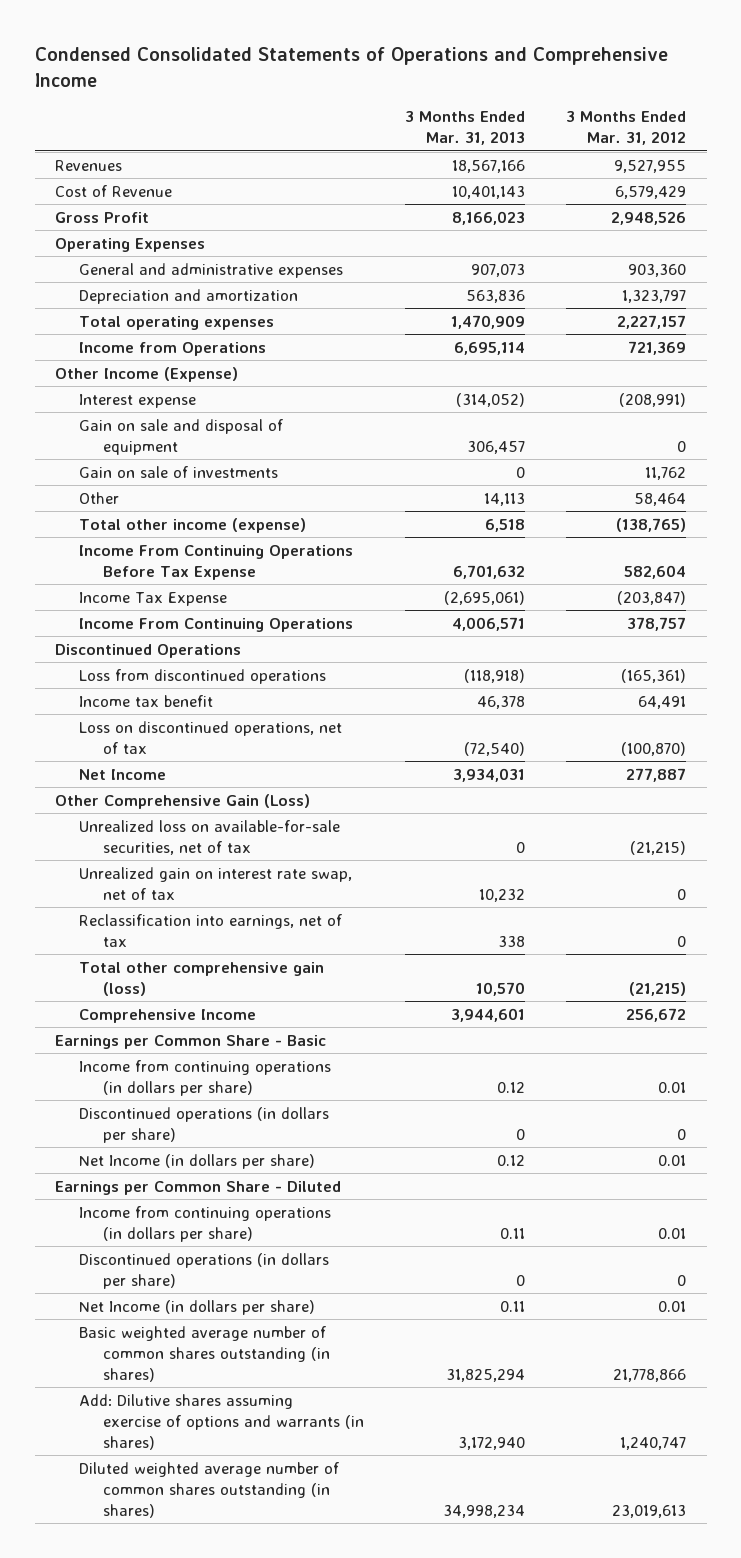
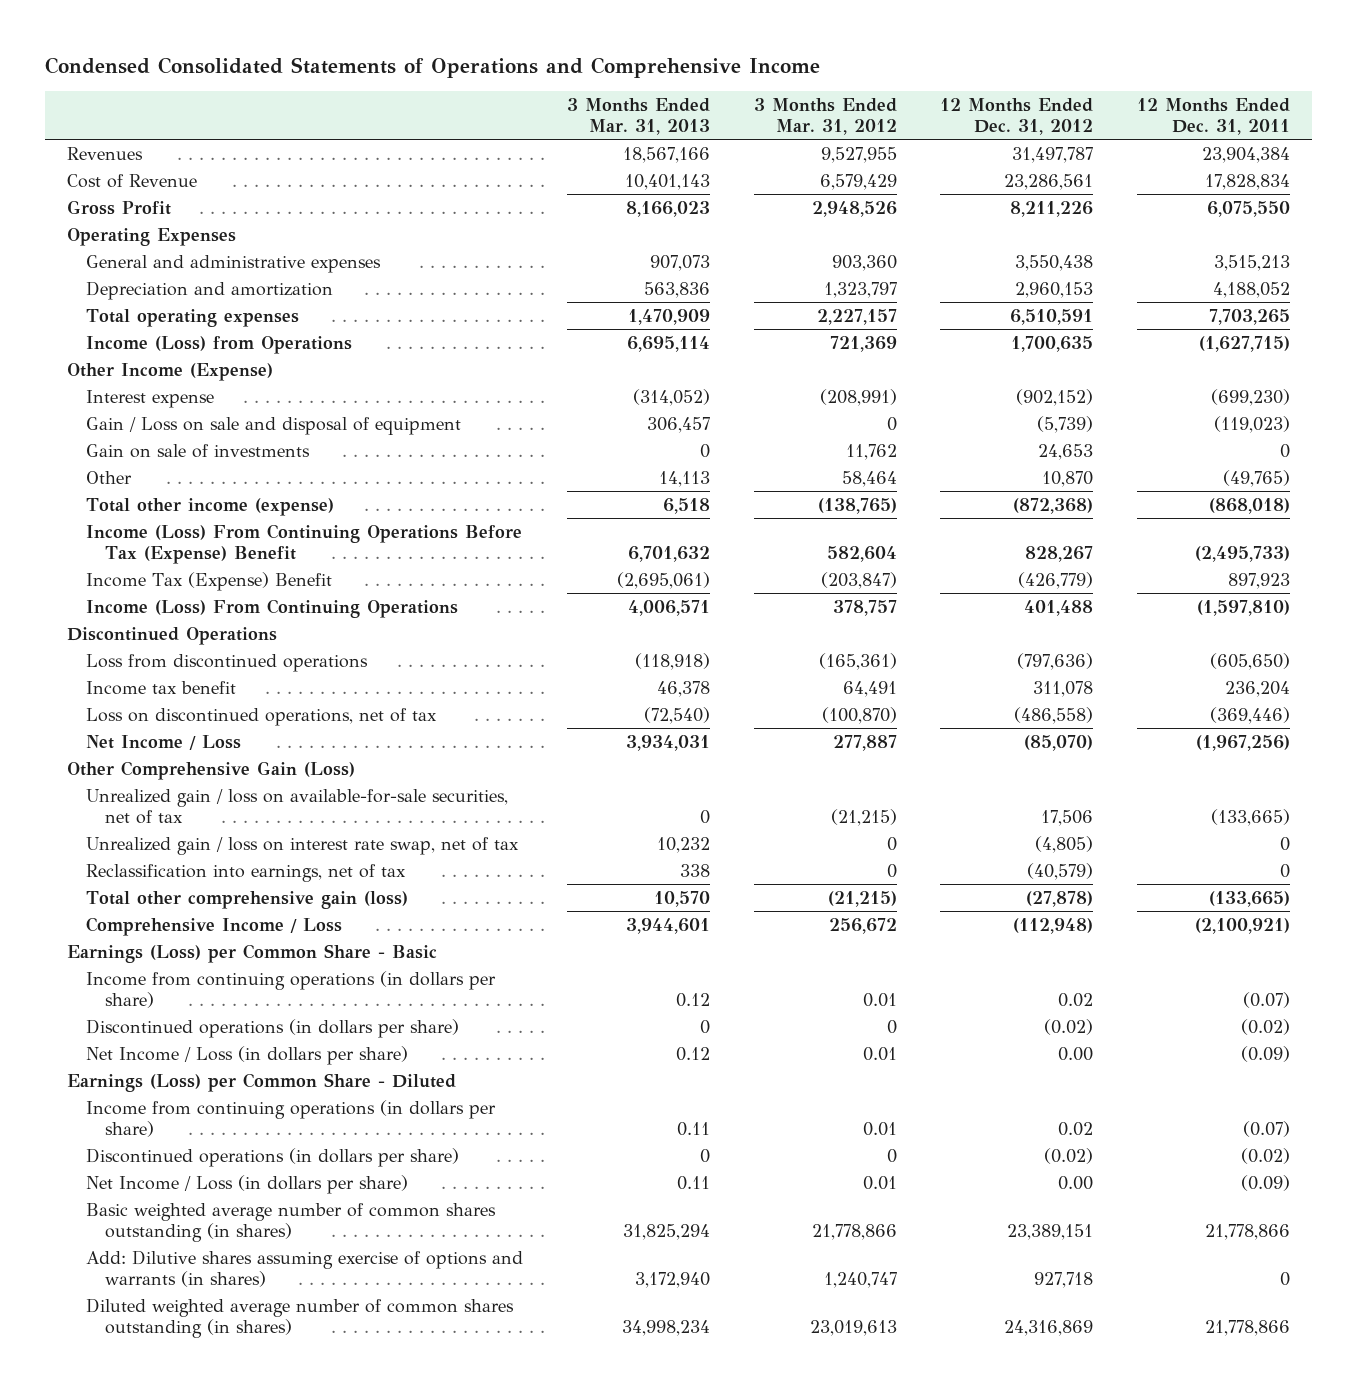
none -> [940,97,1094,135] 12 Months Ended Dec. 31, 2012
none -> [1137,97,1291,135] 12 Months Ended Dec. 31, 2011
[79,341,267,356] Income from Operations -> [85,335,352,354] Income (Loss) from Operations
[79,418,284,455] Gain on sale and disposal of equipment -> [85,416,461,435] Gain / Loss on sale and disposal of equipment
[79,544,354,580] Income From Continuing Operations Before Tax Expense -> [85,523,522,564] Income (Loss) From Continuing Operations Before Tax (Expense) Benefit
[79,591,228,606] Income Tax Expense -> [85,571,332,591] Income Tax (Expense) Benefit
[79,617,354,632] Income From Continuing Operations -> [85,598,458,618] Income (Loss) From Continuing Operations
[79,768,167,780] Net Income -> [85,734,241,750] Net Income / Loss
[79,819,341,855] Unrealized loss on available-for-sale securities, net of tax -> [85,788,508,824] Unrealized gain / loss on available-for-sale securities, net of tax
[79,866,353,900] Unrealized gain on interest rate swap, net of tax -> [85,836,519,855] Unrealized gain / loss on interest rate swap, net of tax
[79,1008,257,1023] Comprehensive Income -> [85,916,342,936] Comprehensive Income / Loss
[55,1034,327,1049] Earnings per Common Share - Basic -> [66,943,437,963] Earnings (Loss) per Common Share - Basic
[79,1153,316,1169] Net Income (in dollars per share) -> [85,1045,408,1065] Net Income / Loss (in dollars per share)
[55,1180,342,1195] Earnings per Common Share - Diluted -> [66,1072,456,1092] Earnings (Loss) per Common Share - Diluted
[79,1299,316,1315] Net Income (in dollars per share) -> [85,1174,408,1194] Net Income / Loss (in dollars per share)

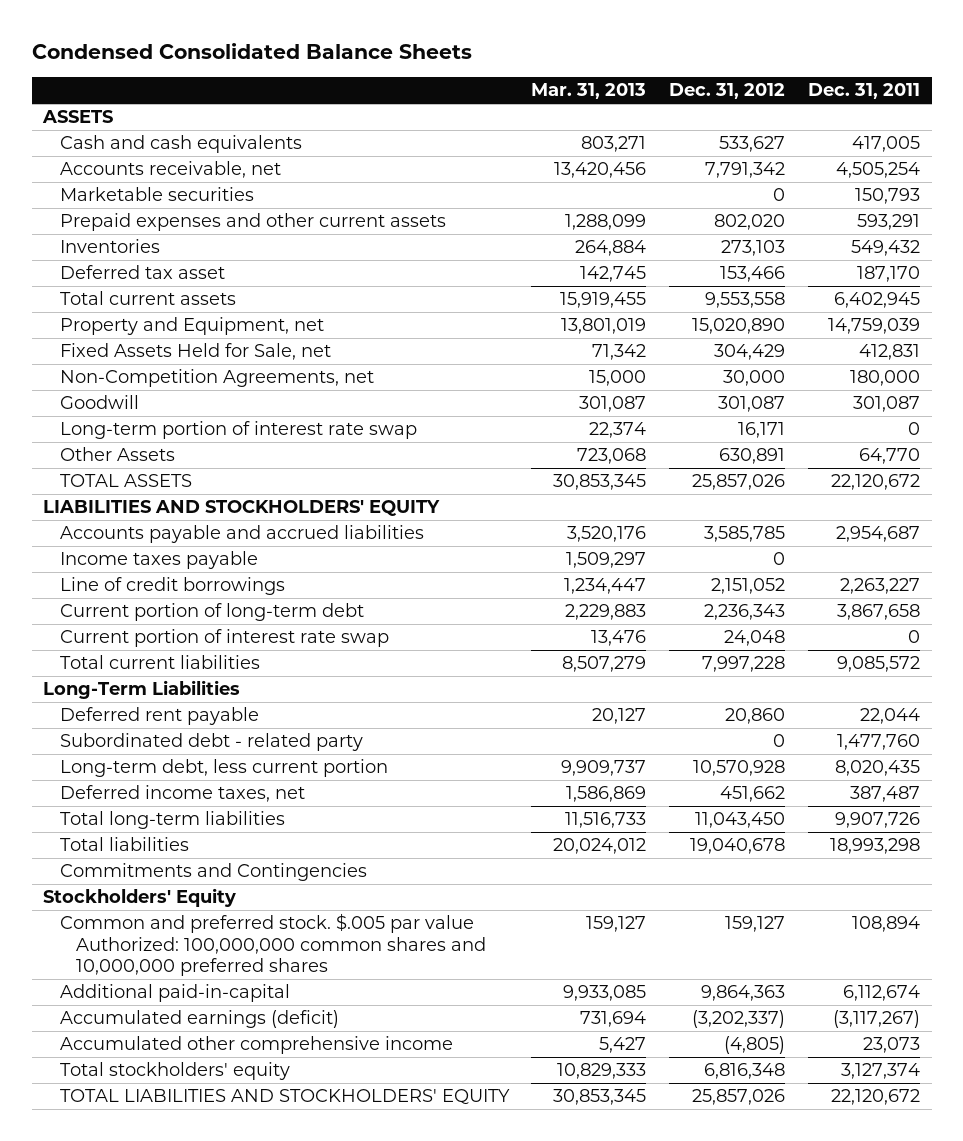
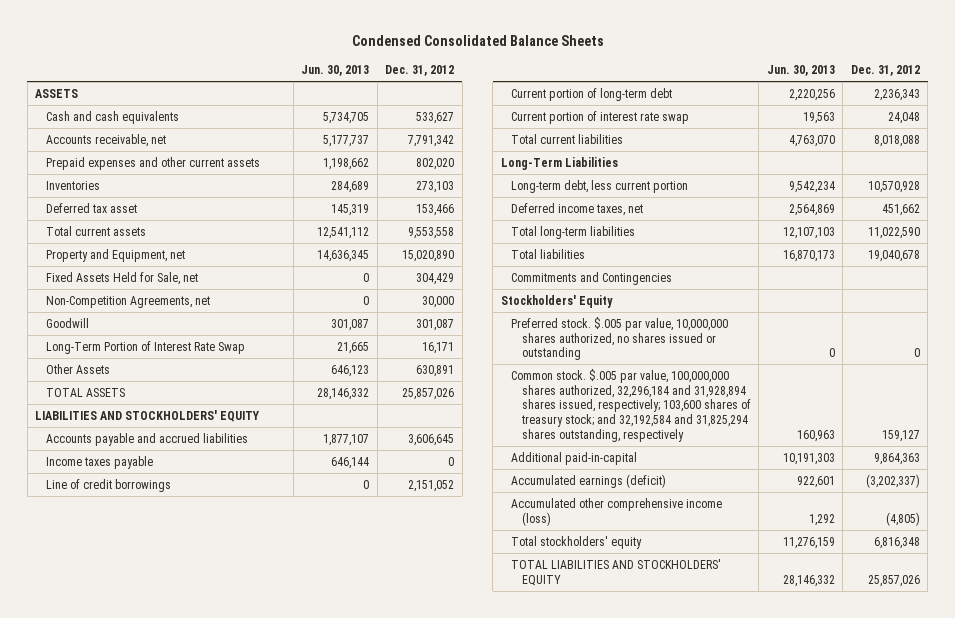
[531,83,647,100] Mar. 31, 2013 -> none
[808,83,921,100] Dec. 31, 2011 -> none
none -> [301,65,370,77] Jun. 30, 2013
[59,187,254,202] Marketable securities -> none
[59,421,417,440] Long-term portion of interest rate swap -> [45,340,245,354] Long-Term Portion of Interest Rate Swap
[704,526,786,543] 3,585,785 -> [408,433,455,446] 3,606,645
[702,656,786,673] 7,997,228 -> [873,134,920,147] 8,018,088
[59,707,259,726] Deferred rent payable -> none
[59,733,363,752] Subordinated debt - related party -> none
[695,812,786,829] 11,043,450 -> [867,226,920,239] 11,022,590
none -> [511,316,729,361] Preferred stock. $.005 par value, 10,000,000 shares authorized, no shares issued or outstanding
[59,913,487,977] Common and preferred stock. $.005 par value Authorized: 100,000,000 common shares and 10,000,000 preferred shares -> [511,368,751,442] Common stock. $.005 par value, 100,000,000 shares authorized, 32,296,184 and 31,928,894 shares issued, respectively; 103,600 shares of treasury stock; and 32,192,584 and 31,825,294 shares outstanding, respectively
[59,1036,453,1055] Accumulated other comprehensive income -> [511,497,723,526] Accumulated other comprehensive income (loss)

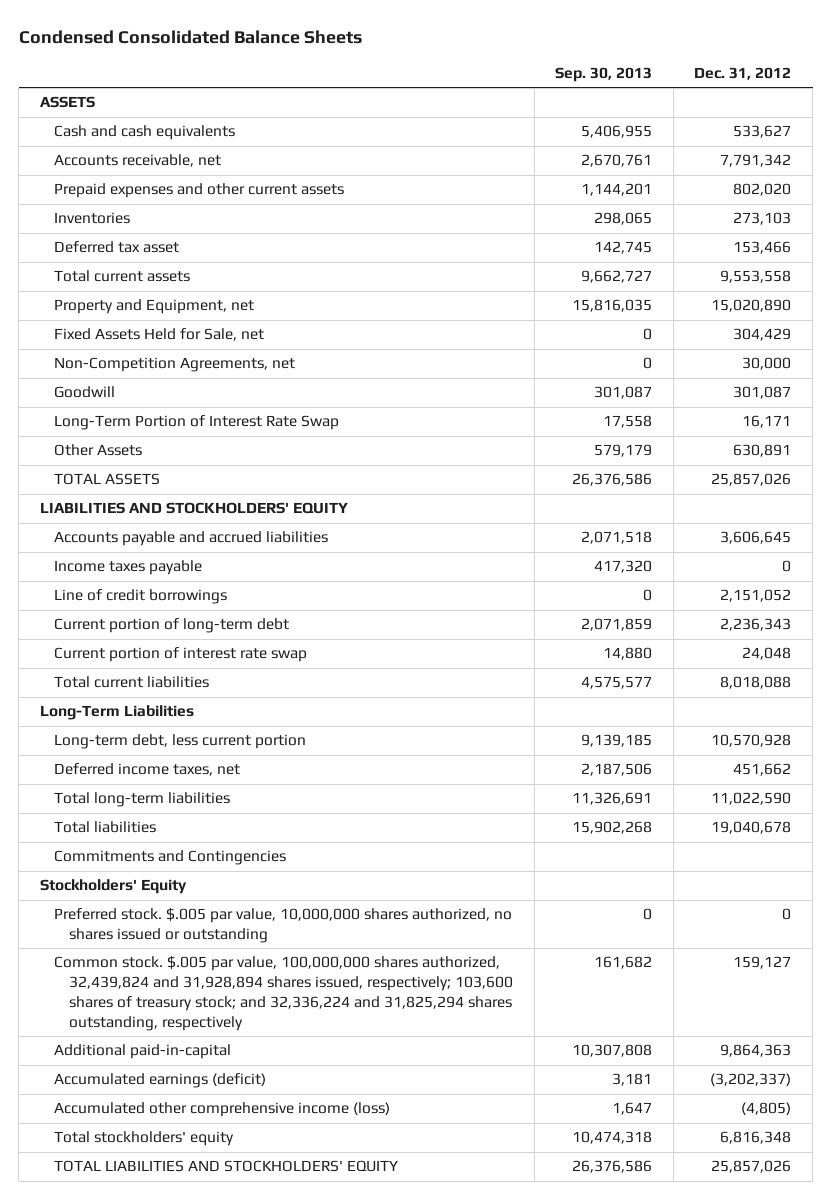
[301,65,370,77] Jun. 30, 2013 -> none
none -> [555,66,653,82] Sep. 30, 2013
[511,368,751,442] Common stock. $.005 par value, 100,000,000 shares authorized, 32,296,184 and 31,928,894 shares issued, respectively; 103,600 shares of treasury stock; and 32,192,584 and 31,825,294 shares outstanding, respectively -> [54,956,513,1031] Common stock. $.005 par value, 100,000,000 shares authorized, 32,439,824 and 31,928,894 shares issued, respectively; 103,600 shares of treasury stock; and 32,336,224 and 31,825,294 shares outstanding, respectively

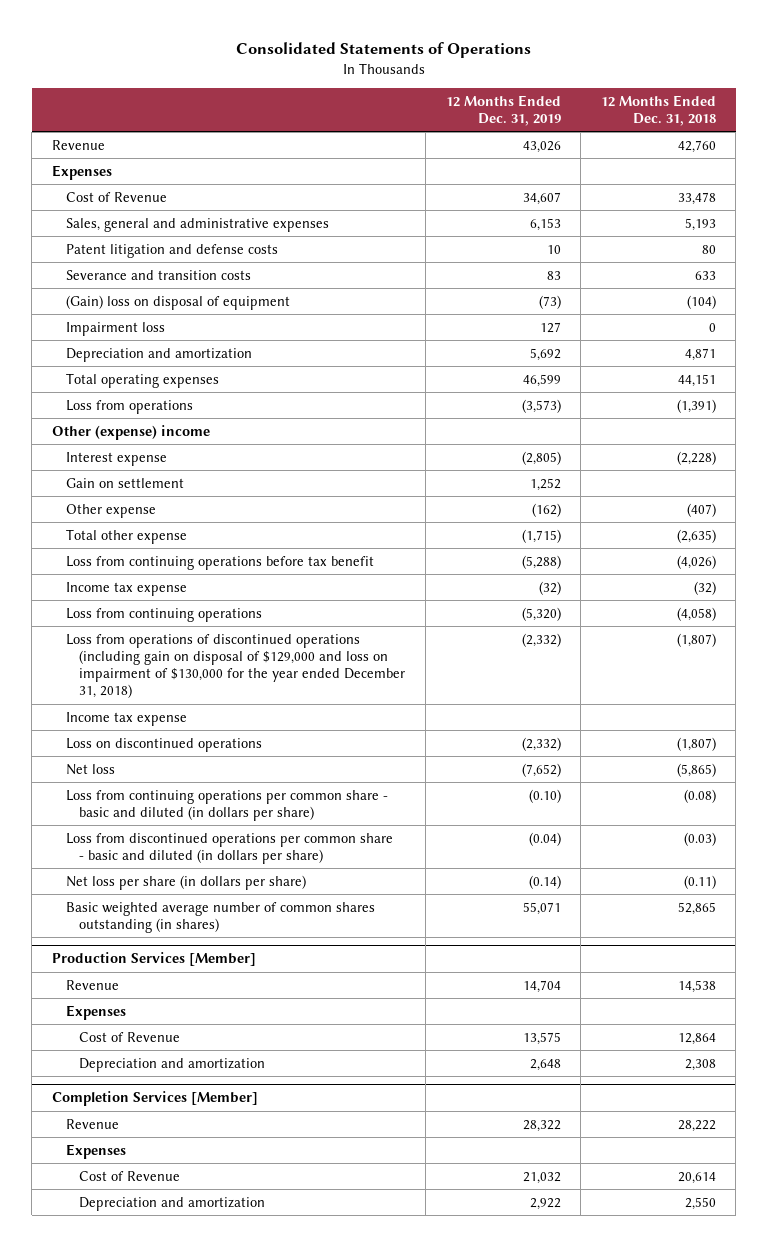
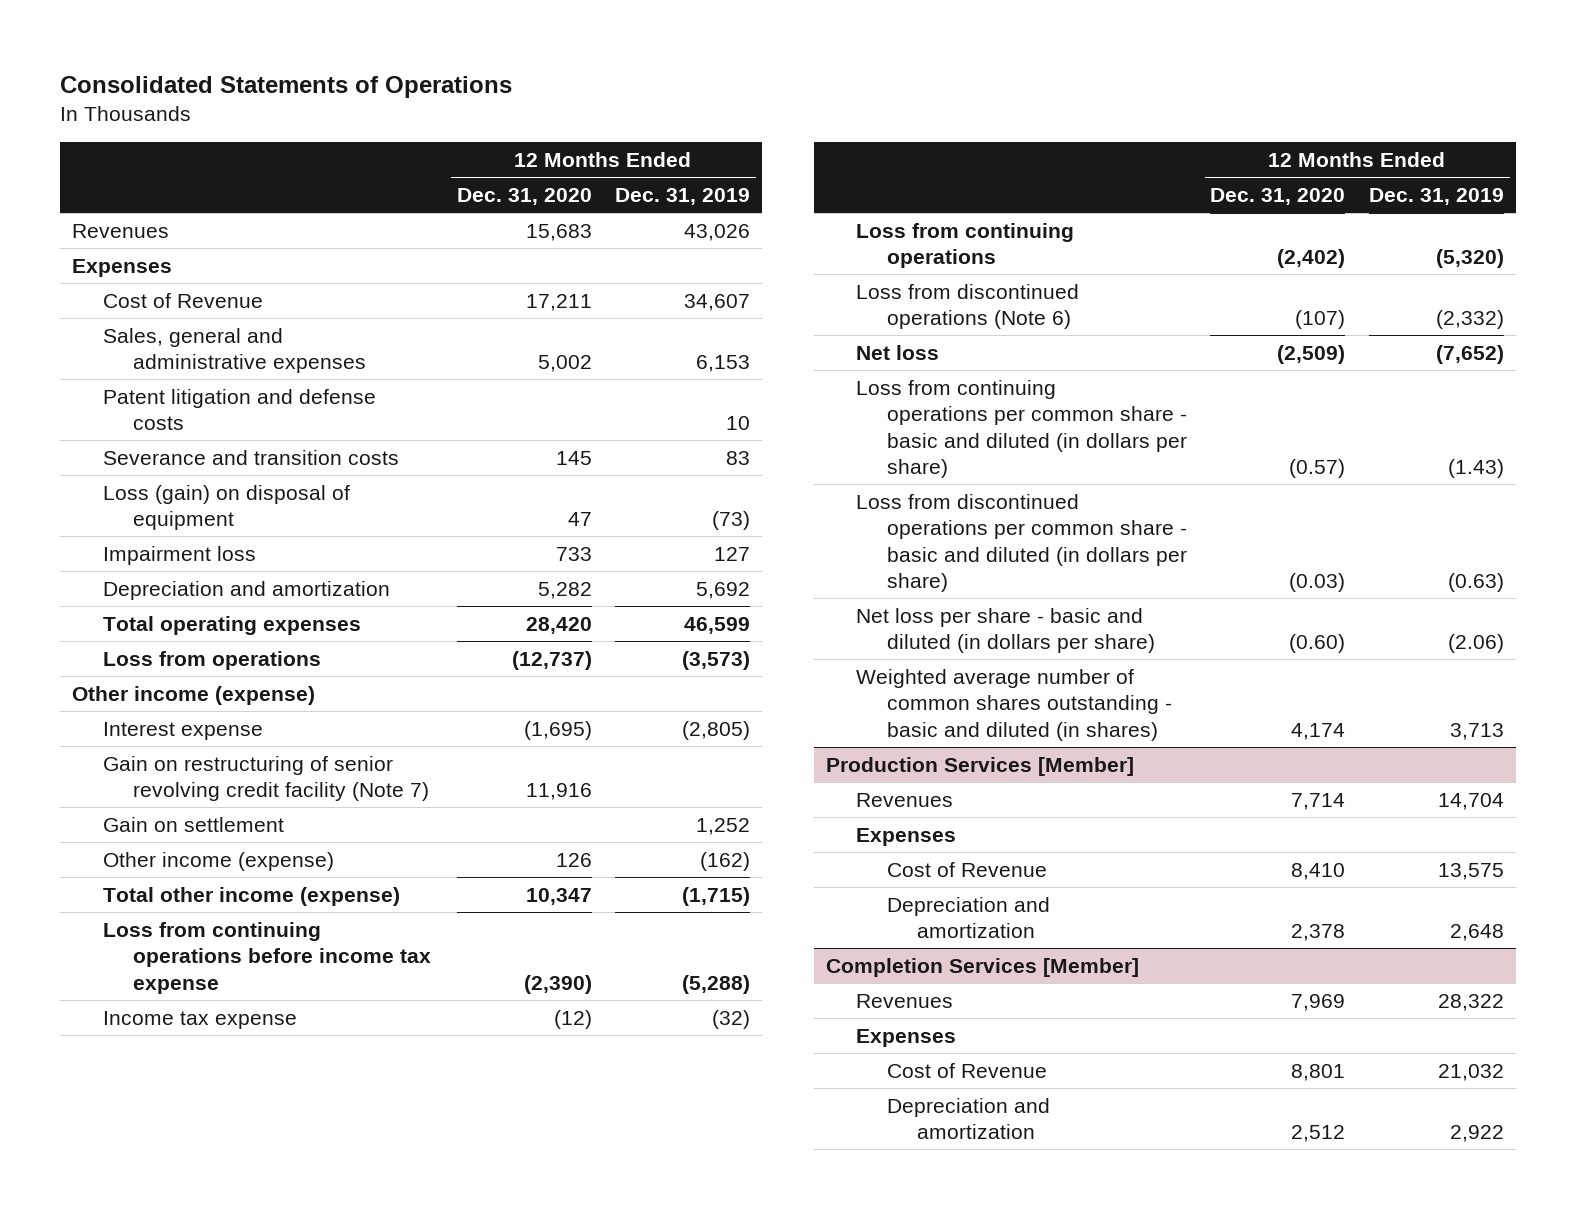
[600,94,716,126] 12 Months Ended Dec. 31, 2018 -> none
none -> [456,188,592,206] Dec. 31, 2020
[52,139,106,150] Revenue -> [72,223,170,238] Revenues
[65,294,290,310] (Gain) loss on disposal of equipment -> [102,484,350,531] Loss (gain) on disposal of equipment
[52,424,211,440] Other (expense) income -> [72,685,316,705] Other income (expense)
none -> [102,755,430,802] Gain on restructuring of senior revolving credit facility (Note 7)
[65,503,156,518] Other expense -> [102,851,334,871] Other income (expense)
[65,528,187,544] Total other expense -> [102,886,400,906] Total other income (expense)
[65,555,374,570] Loss from continuing operations before tax benefit -> [102,921,432,994] Loss from continuing operations before income tax expense
[65,633,406,699] Loss from operations of discontinued operations (including gain on disposal of $129,000 and loss on impairment of $130,000 for the year ended December 31, 2018) -> none
[65,711,187,726] Income tax expense -> none
[65,737,262,752] Loss on discontinued operations -> [856,283,1080,330] Loss from discontinued operations (Note 6)
[528,788,561,803] (0.10) -> [1447,459,1504,479] (1.43)
[528,831,561,846] (0.04) -> [1447,573,1504,593] (0.63)
[65,874,306,890] Net loss per share (in dollars per share) -> [856,607,1155,654] Net loss per share - basic and diluted (in dollars per share)
[528,874,561,889] (0.14) -> [1447,634,1504,654] (2.06)
[65,901,375,933] Basic weighted average number of common shares outstanding (in shares) -> [856,668,1172,741] Weighted average number of common shares outstanding - basic and diluted (in shares)
[522,901,561,915] 55,071 -> [1449,722,1504,740] 3,713
[65,979,119,990] Revenue -> [856,792,954,807] Revenues
[65,1118,119,1129] Revenue -> [856,993,954,1008] Revenues

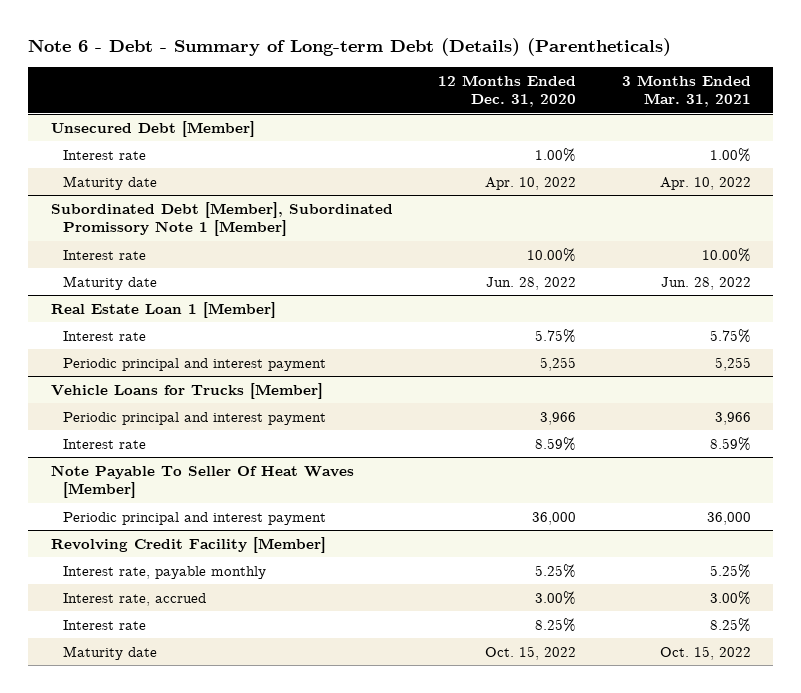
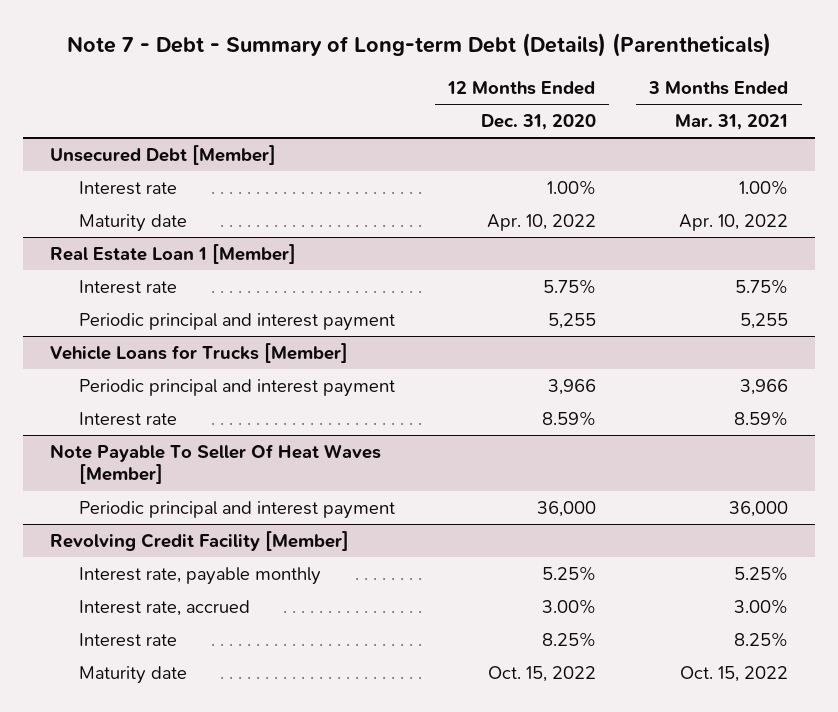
[28,37,672,56] Note 6 - Debt - Summary of Long-term Debt (Details) (Parentheticals) -> [67,33,772,58] Note 7 - Debt - Summary of Long-term Debt (Details) (Parentheticals)
[50,201,393,237] Subordinated Debt [Member], Subordinated Promissory Note 1 [Member] -> none
[62,249,146,260] Interest rate -> none
[62,275,157,290] Maturity date -> none

